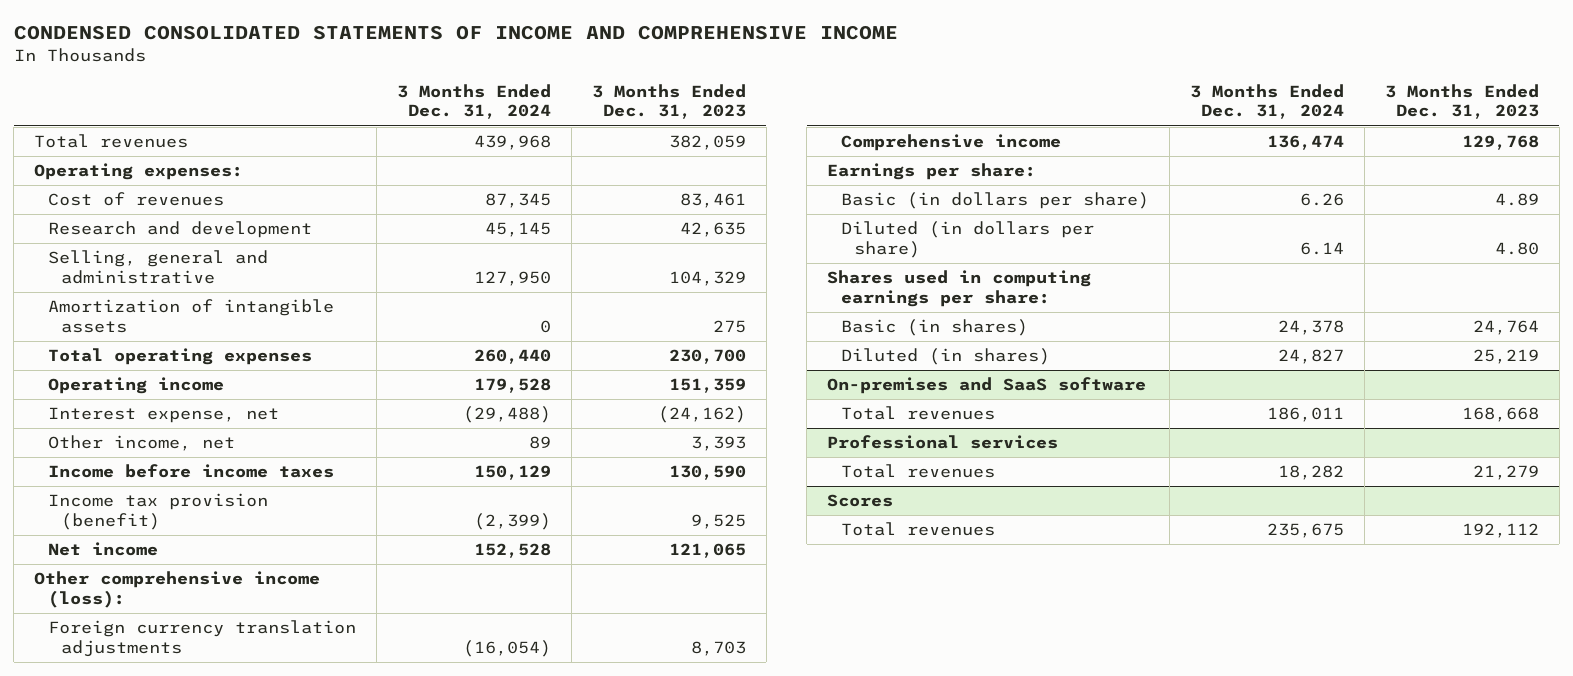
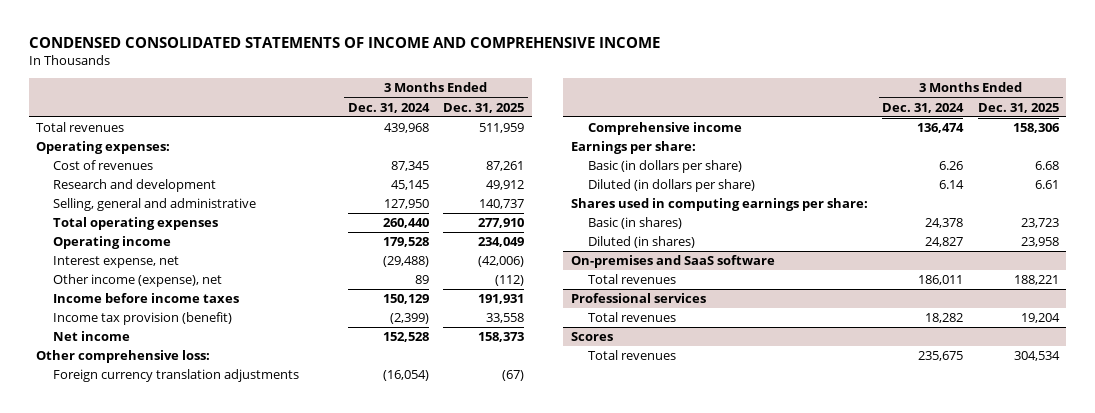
[591,84,746,120] 3 Months Ended Dec. 31, 2023 -> none
none -> [443,102,525,113] Dec. 31, 2025
[47,299,334,333] Amortization of intangible assets -> none
[47,435,235,452] Other income, net -> [53,274,223,288] Other income (expense), net
[34,571,321,608] Other comprehensive income (loss): -> [36,350,211,364] Other comprehensive loss:

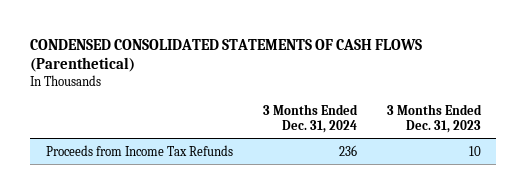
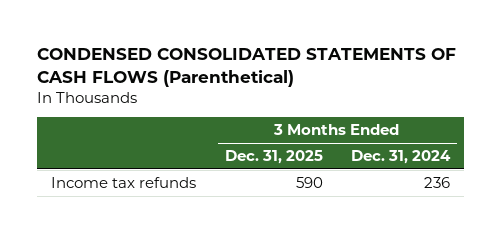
[387,104,483,134] 3 Months Ended Dec. 31, 2023 -> none
none -> [224,150,323,165] Dec. 31, 2025
[45,144,233,156] Proceeds from Income Tax Refunds -> [51,176,197,188] Income tax refunds

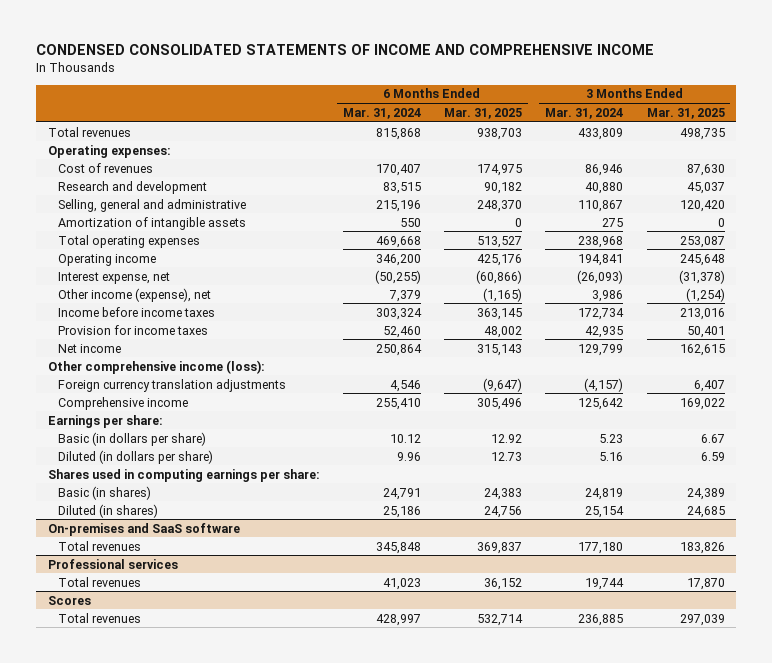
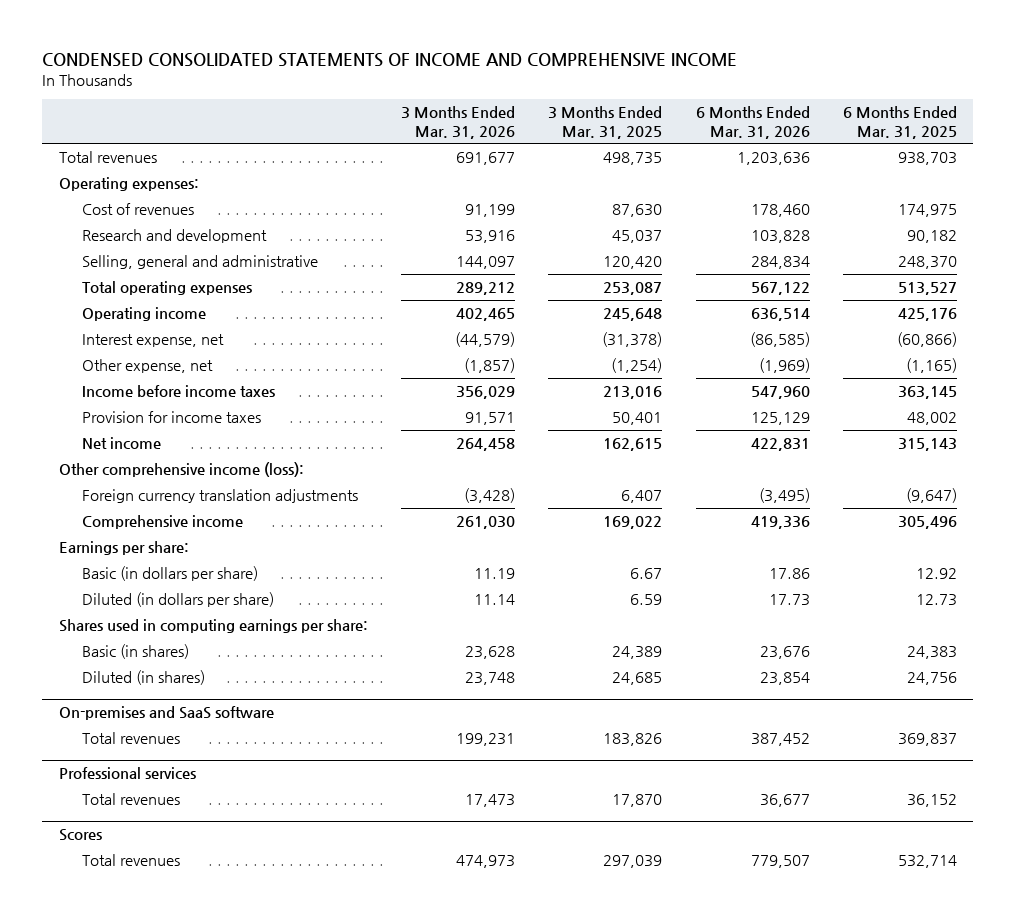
[342,107,421,119] Mar. 31, 2024 -> none
[545,107,624,119] Mar. 31, 2024 -> none
none -> [401,106,516,139] 3 Months Ended Mar. 31, 2026
none -> [695,106,810,139] 6 Months Ended Mar. 31, 2026
[58,216,247,230] Amortization of intangible assets -> none
[58,287,212,302] Other income (expense), net -> [82,359,214,374] Other expense, net

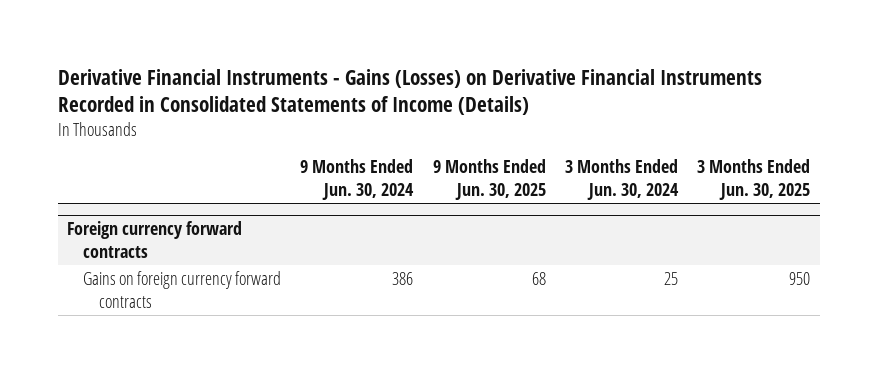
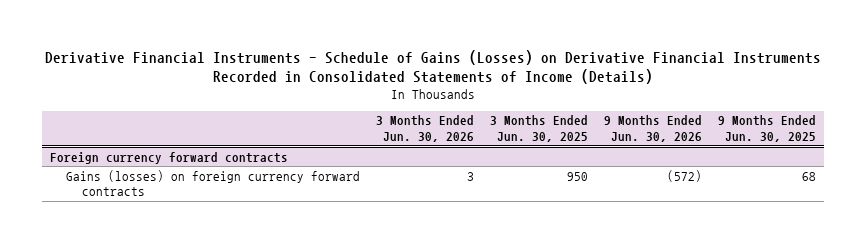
[57,68,762,116] Derivative Financial Instruments - Gains (Losses) on Derivative Financial Instruments Recorded in Consolidated Statements of Income (Details) -> [45,49,822,85] Derivative Financial Instruments - Schedule of Gains (Losses) on Derivative Financial Instruments Recorded in Consolidated Statements of Income (Details)
[300,159,415,201] 9 Months Ended Jun. 30, 2024 -> none
[564,159,679,201] 3 Months Ended Jun. 30, 2024 -> none
none -> [376,115,475,143] 3 Months Ended Jun. 30, 2026
none -> [604,115,703,143] 9 Months Ended Jun. 30, 2026
[83,270,282,308] Gains on foreign currency forward contracts -> [66,169,361,197] Gains (losses) on foreign currency forward contracts

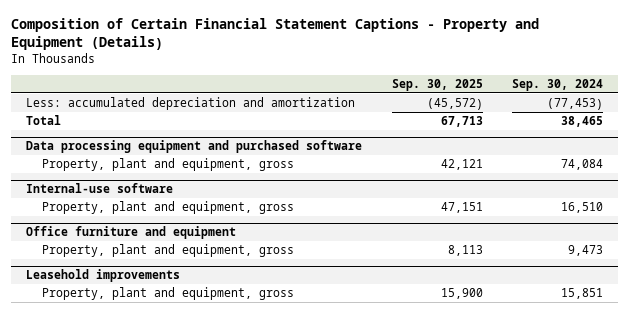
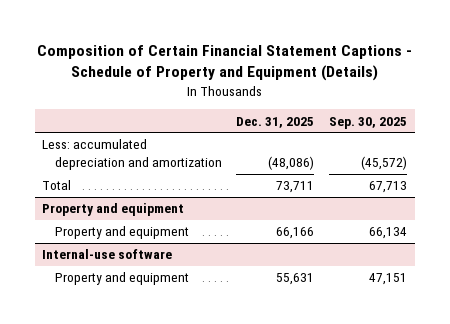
[11,18,540,51] Composition of Certain Financial Statement Captions - Property and Equipment (Details) -> [36,45,412,82] Composition of Certain Financial Statement Captions - Schedule of Property and Equipment (Details)
[512,79,604,92] Sep. 30, 2024 -> none
none -> [236,116,315,128] Dec. 31, 2025
[25,140,362,154] Data processing equipment and purchased software -> none
none -> [42,203,185,217] Property and equipment
[41,158,294,172] Property, plant and equipment, gross -> [54,226,189,240] Property and equipment
[440,159,483,171] 42,121 -> [369,227,408,240] 66,134
[25,226,236,240] Office furniture and equipment -> none
[41,244,294,258] Property, plant and equipment, gross -> none
[25,269,180,283] Leasehold improvements -> none
[41,287,294,301] Property, plant and equipment, gross -> none
[41,201,294,215] Property, plant and equipment, gross -> [54,272,189,286] Property and equipment

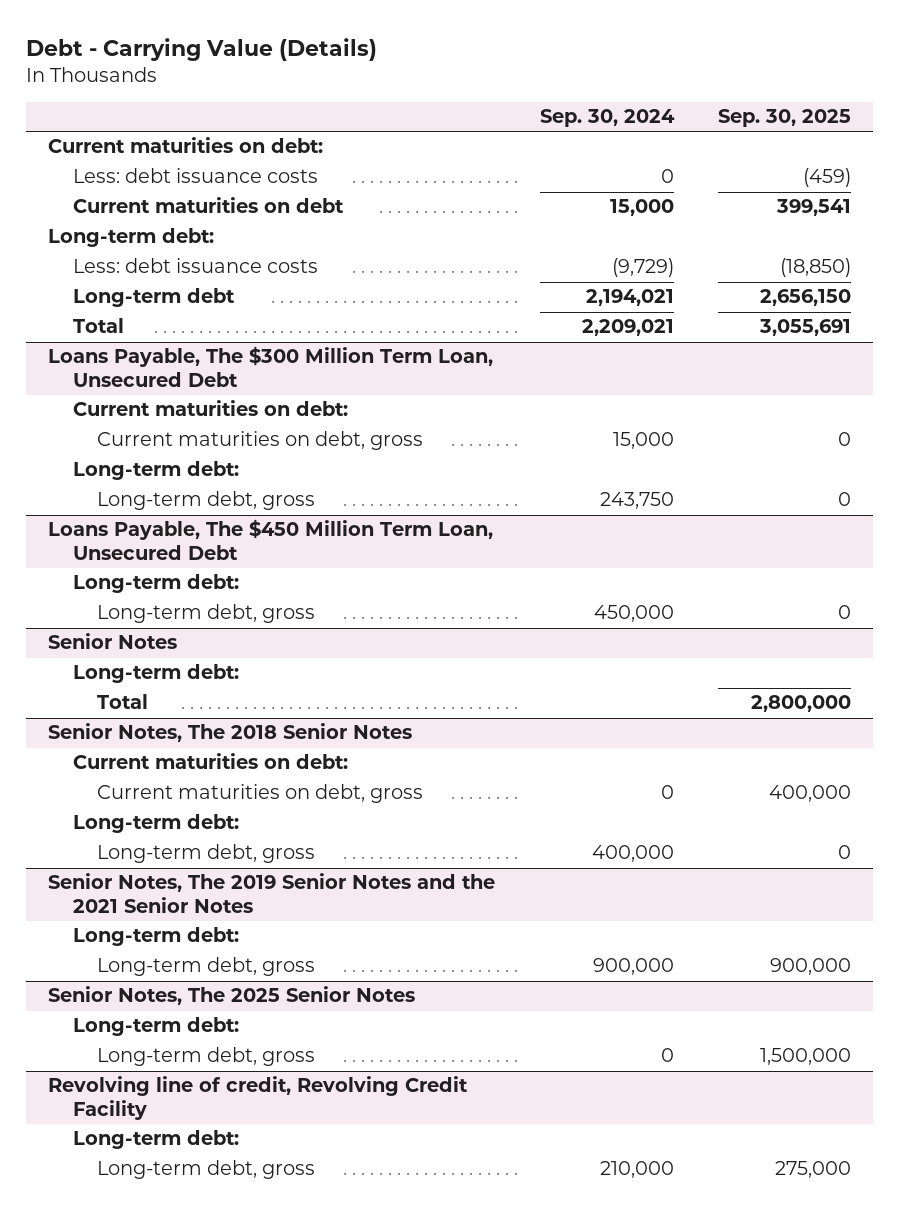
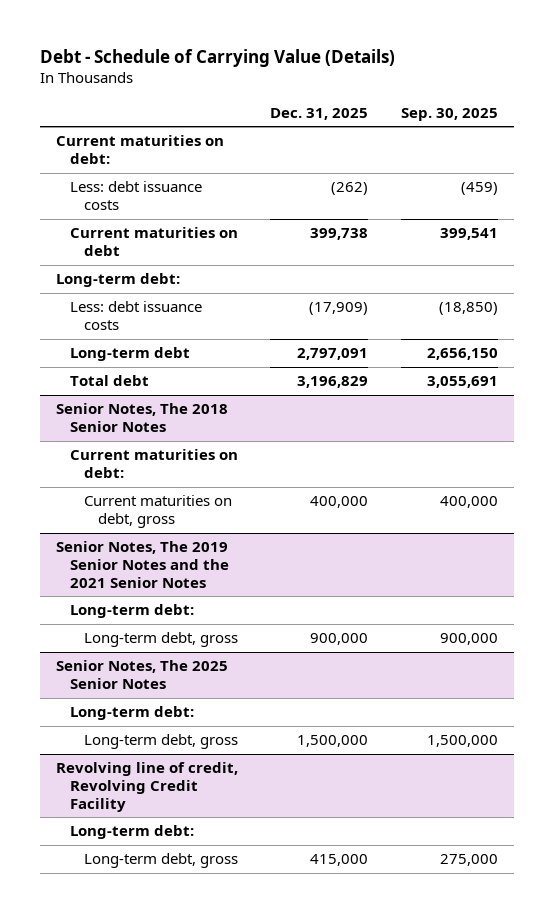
[26,38,378,62] Debt - Carrying Value (Details) -> [39,49,395,68] Debt - Schedule of Carrying Value (Details)
[539,109,675,128] Sep. 30, 2024 -> none
none -> [270,107,369,120] Dec. 31, 2025
[48,346,494,387] Loans Payable, The $300 Million Term Loan, Unsecured Debt -> none
[72,400,348,417] Current maturities on debt: -> none
[96,431,423,451] Current maturities on debt, gross -> none
[72,461,239,481] Long-term debt: -> none
[96,491,315,511] Long-term debt, gross -> none
[48,519,494,560] Loans Payable, The $450 Million Term Loan, Unsecured Debt -> none
[72,574,239,594] Long-term debt: -> none
[96,604,315,624] Long-term debt, gross -> none
[48,633,178,650] Senior Notes -> none
[72,664,239,684] Long-term debt: -> none
[96,694,148,710] Total -> none
[72,318,124,334] Total -> [70,375,150,387] Total debt
[72,814,239,834] Long-term debt: -> none
[96,844,315,864] Long-term debt, gross -> none

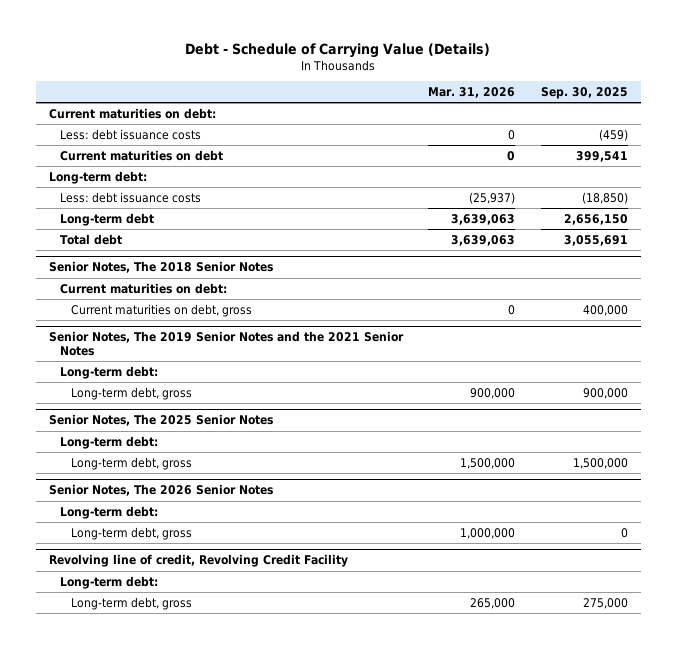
[270,107,369,120] Dec. 31, 2025 -> none
none -> [428,87,516,99] Mar. 31, 2026
none -> [48,484,273,497] Senior Notes, The 2026 Senior Notes
none -> [59,505,158,519] Long-term debt:
none -> [70,526,192,540] Long-term debt, gross

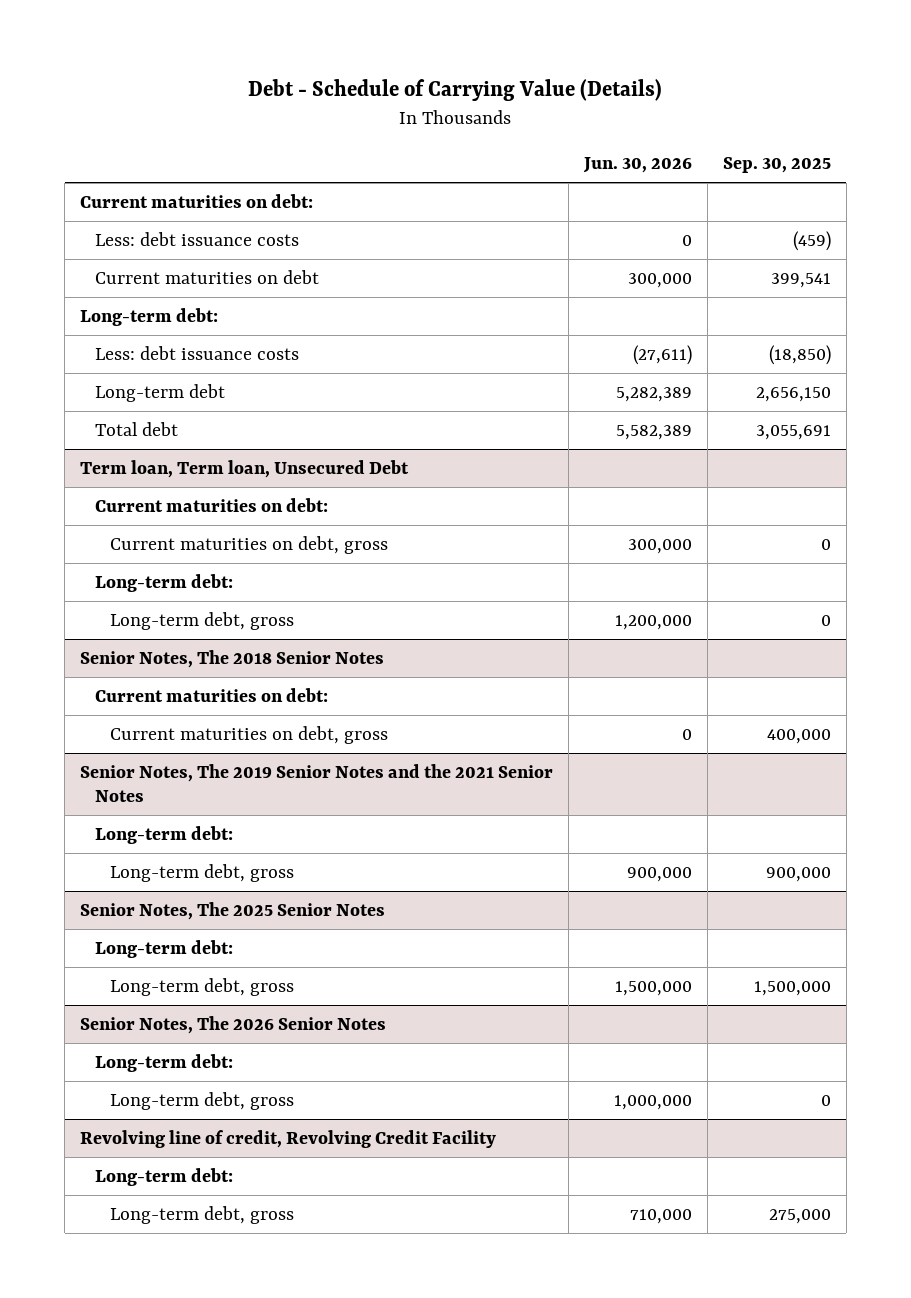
[428,87,516,99] Mar. 31, 2026 -> none
none -> [582,157,692,174] Jun. 30, 2026
none -> [79,459,409,478] Term loan, Term loan, Unsecured Debt
none -> [94,497,328,512] Current maturities on debt:
none -> [109,535,388,554] Current maturities on debt, gross
none -> [94,573,233,592] Long-term debt:
none -> [109,611,294,630] Long-term debt, gross

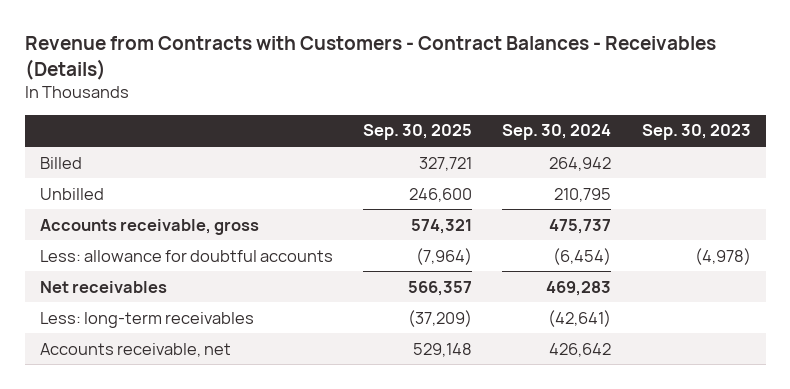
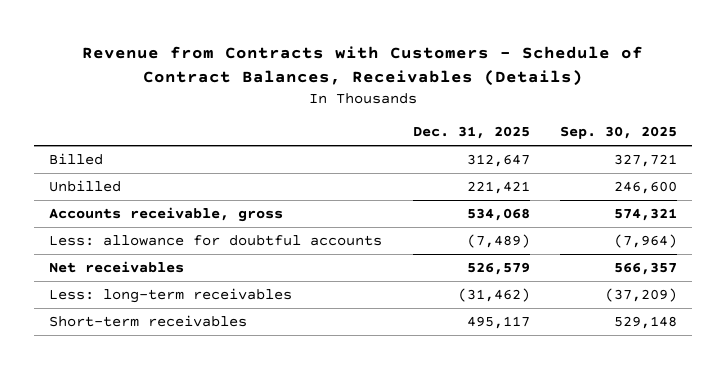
[24,36,716,80] Revenue from Contracts with Customers - Contract Balances - Receivables (Details) -> [82,46,644,87] Revenue from Contracts with Customers - Schedule of Contract Balances, Receivables (Details)
[502,124,612,141] Sep. 30, 2024 -> none
[641,124,751,141] Sep. 30, 2023 -> none
none -> [412,126,530,140] Dec. 31, 2025
[39,342,231,357] Accounts receivable, net -> [49,314,248,327] Short-term receivables

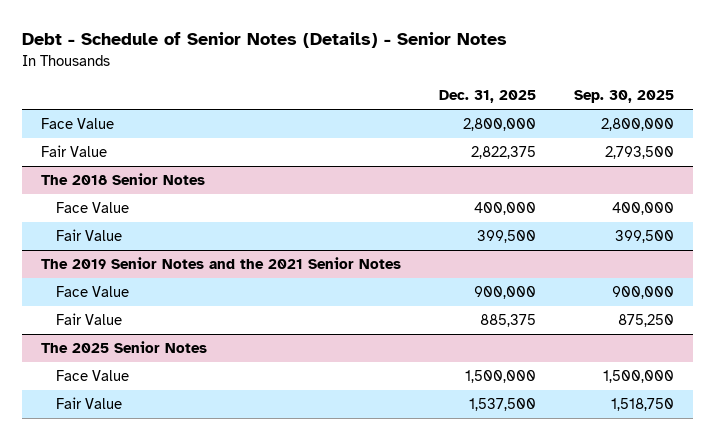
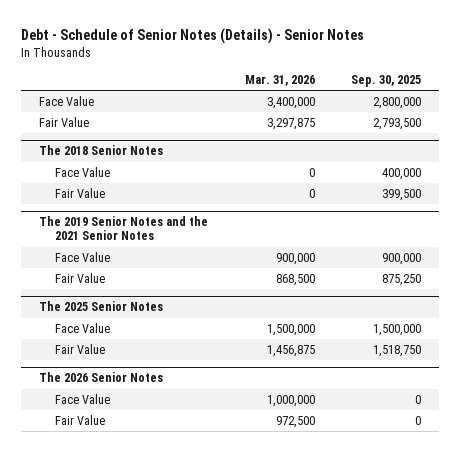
[438,90,536,104] Dec. 31, 2025 -> none
none -> [244,75,315,87] Mar. 31, 2026
none -> [39,372,164,383] The 2026 Senior Notes
none -> [55,394,111,405] Face Value
none -> [55,415,106,426] Fair Value

